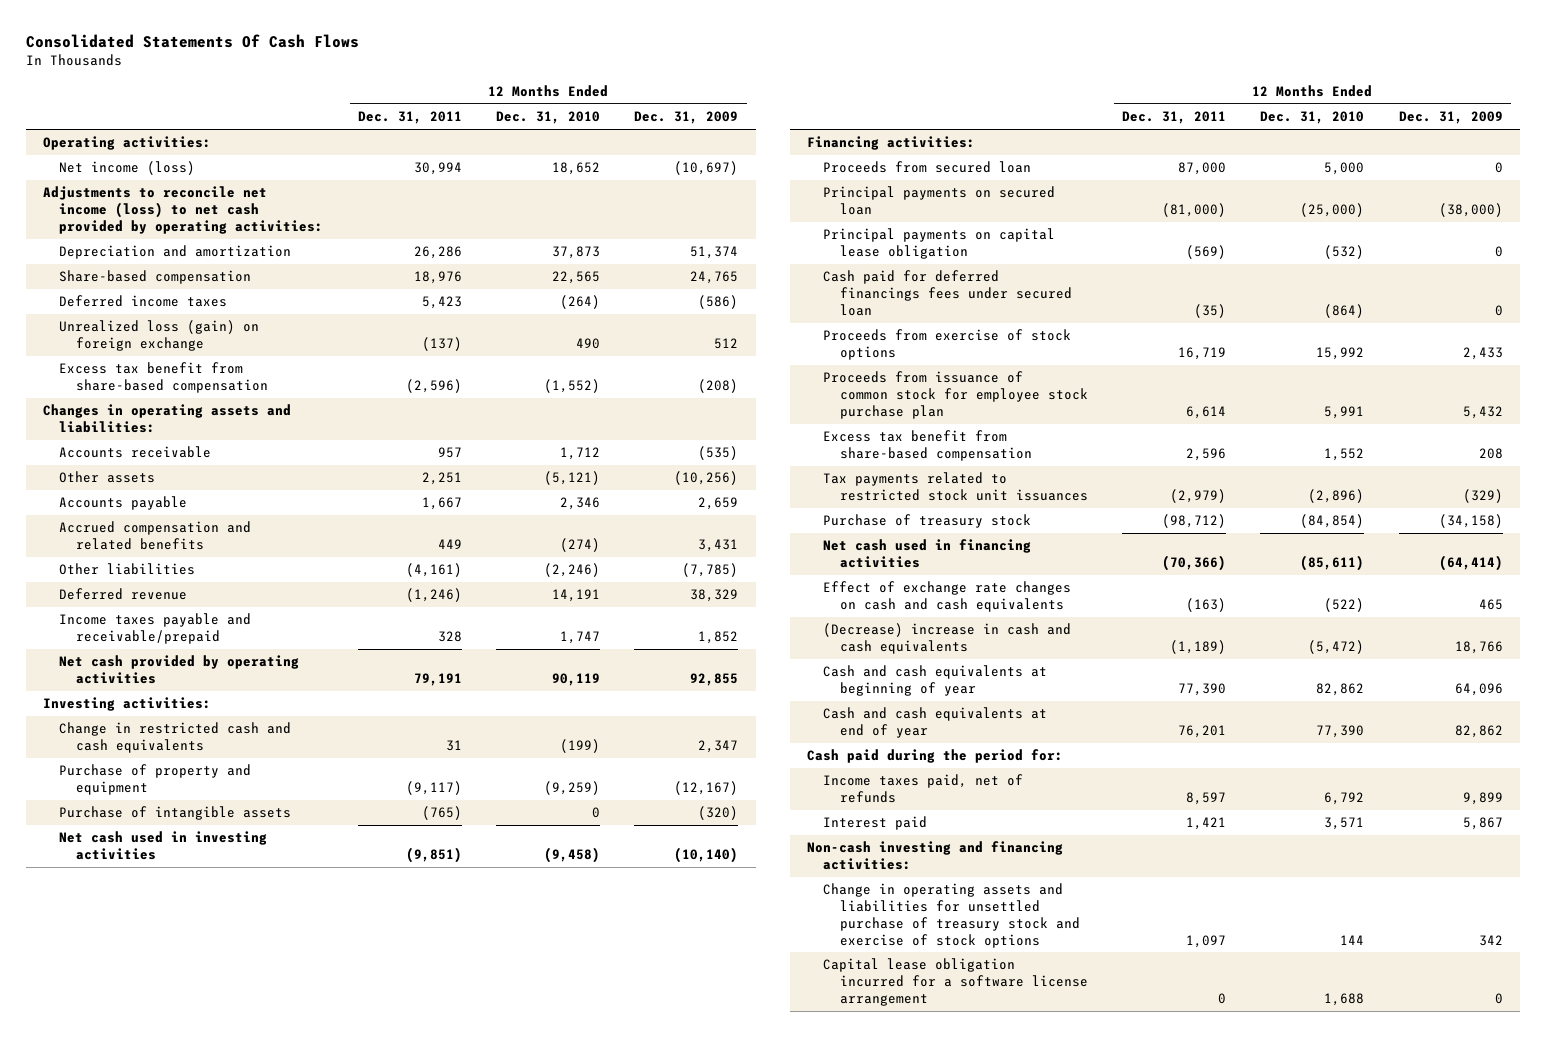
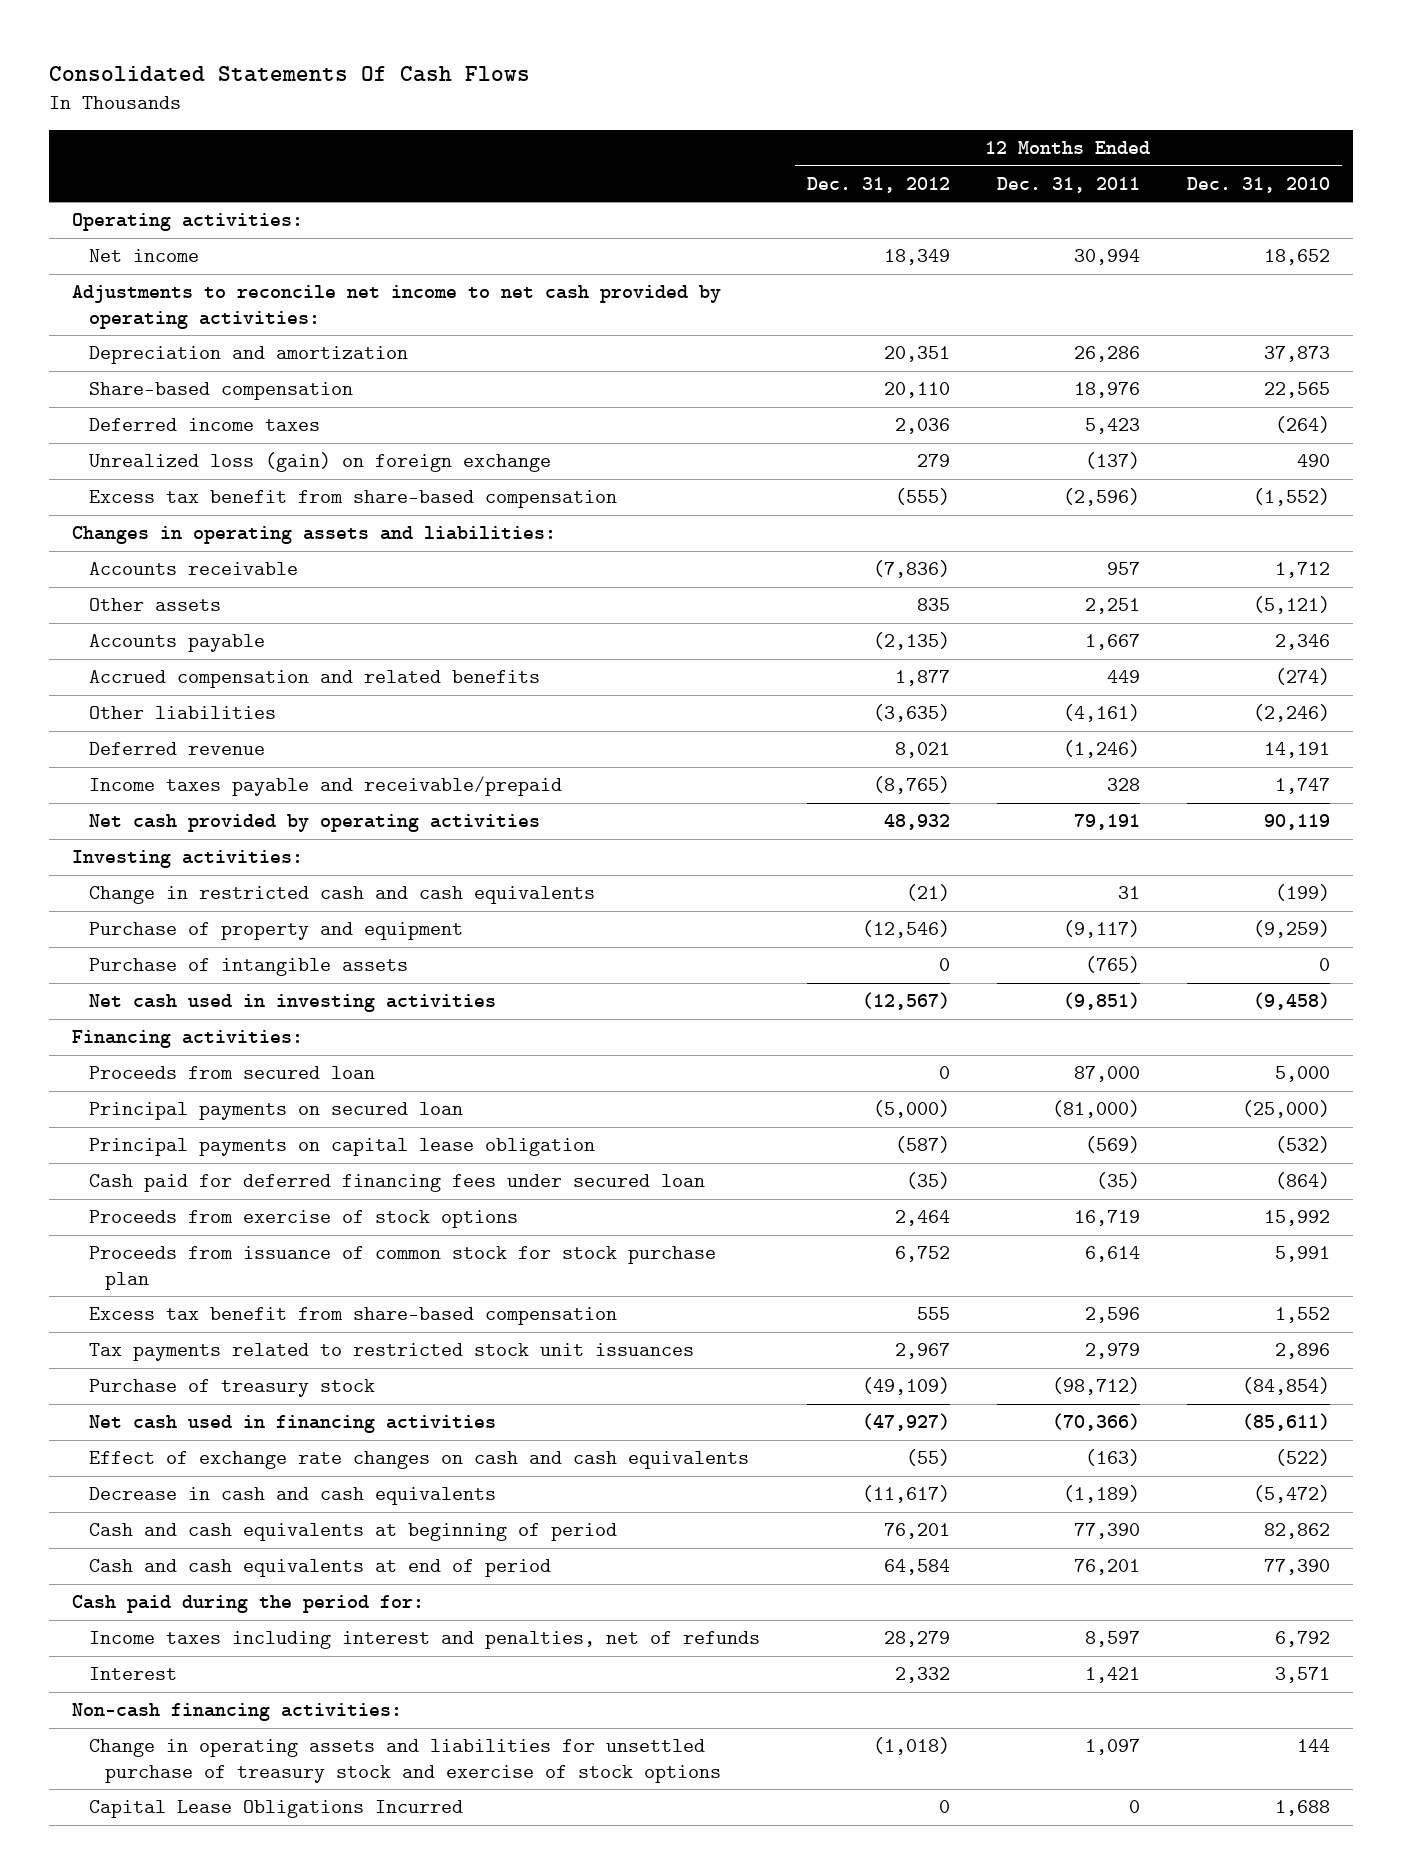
[634,111,739,125] Dec. 31, 2009 -> none
none -> [806,177,950,194] Dec. 31, 2012
[59,161,196,176] Net income (loss) -> [88,249,199,263] Net income
[42,186,324,234] Adjustments to reconcile net income (loss) to net cash provided by operating activities: -> [72,285,722,329] Adjustments to reconcile net income to net cash provided by operating activities:
[823,270,1073,316] Cash paid for deferred financings fees under secured loan -> [88,1174,705,1193] Cash paid for deferred financing fees under secured loan
[823,371,1089,419] Proceeds from issuance of common stock for employee stock purchase plan -> [88,1246,716,1290] Proceeds from issuance of common stock for stock purchase plan
[1170,489,1227,504] (2,979) -> [1084,1343,1140,1360] 2,979
[1308,489,1365,504] (2,896) -> [1274,1343,1330,1360] 2,896
[823,623,1072,655] (Decrease) increase in cash and cash equivalents -> [88,1487,496,1506] Decrease in cash and cash equivalents
[823,665,1048,697] Cash and cash equivalents at beginning of year -> [88,1523,617,1542] Cash and cash equivalents at beginning of period
[823,707,1048,739] Cash and cash equivalents at end of year -> [88,1559,551,1578] Cash and cash equivalents at end of period
[823,774,1024,804] Income taxes paid, net of refunds -> [88,1631,760,1650] Income taxes including interest and penalties, net of refunds
[823,816,928,831] Interest paid -> [88,1667,177,1681] Interest
[806,841,1063,871] Non-cash investing and financing activities: -> [72,1703,403,1722] Non-cash financing activities:
[823,958,1089,1006] Capital lease obligation incurred for a software license arrangement -> [88,1800,463,1819] Capital Lease Obligations Incurred

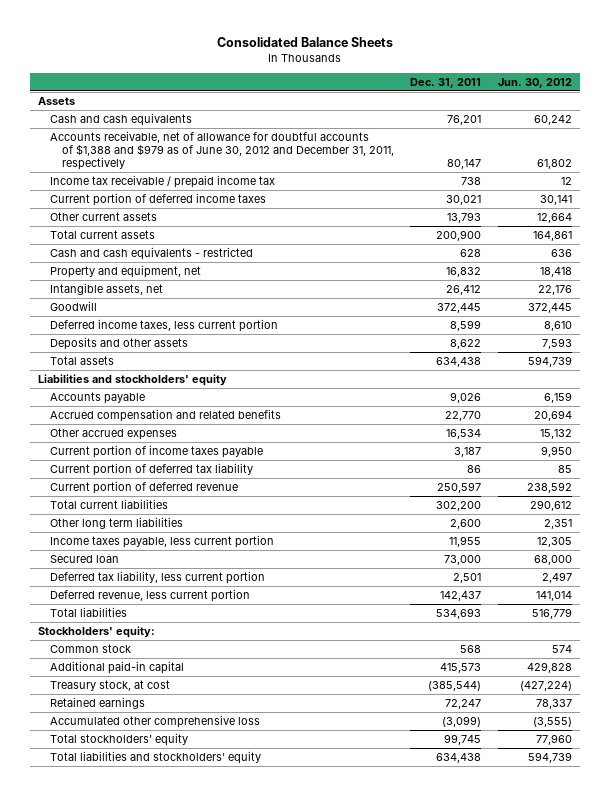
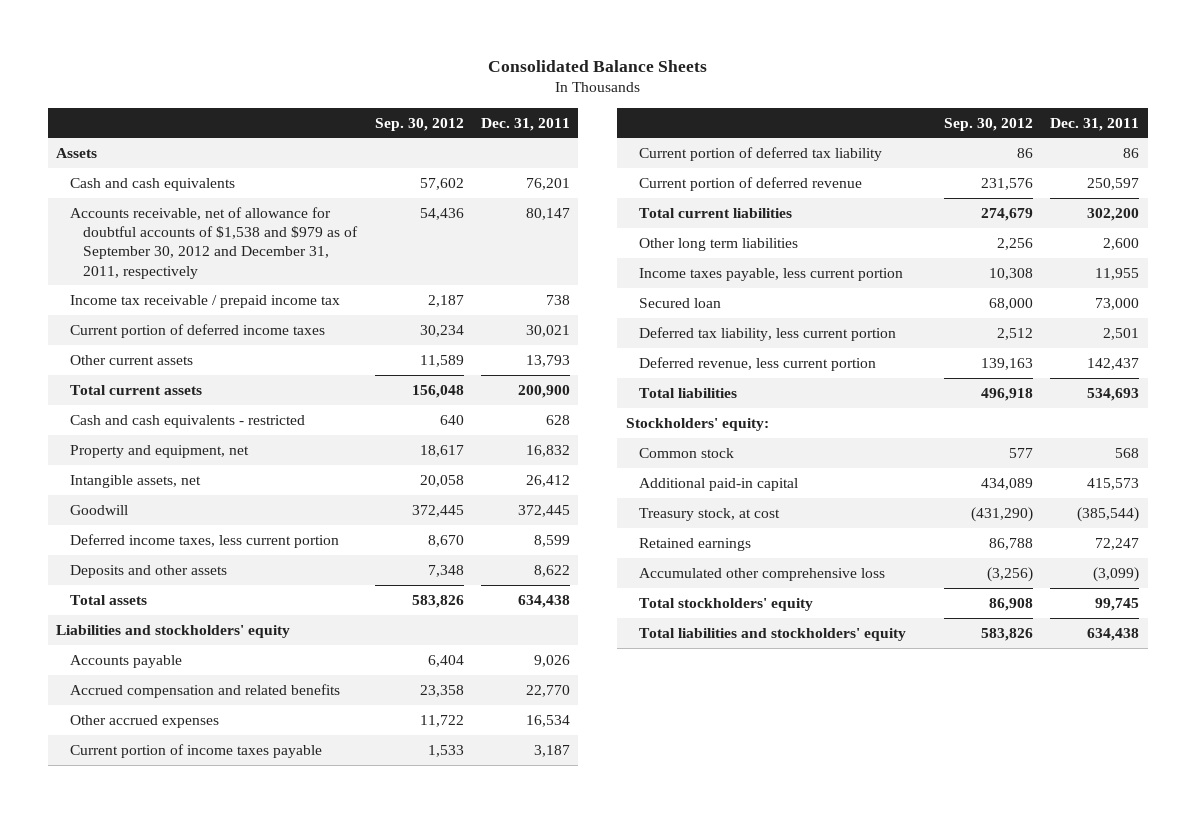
[497,77,572,88] Jun. 30, 2012 -> none
none -> [374,117,464,131] Sep. 30, 2012
[50,130,394,170] Accounts receivable, net of allowance for doubtful accounts of $1,388 and $979 as of June 30, 2012 and December 31, 2011, respectively -> [69,206,359,279] Accounts receivable, net of allowance for doubtful accounts of $1,538 and $979 as of September 30, 2012 and December 31, 2011, respectively

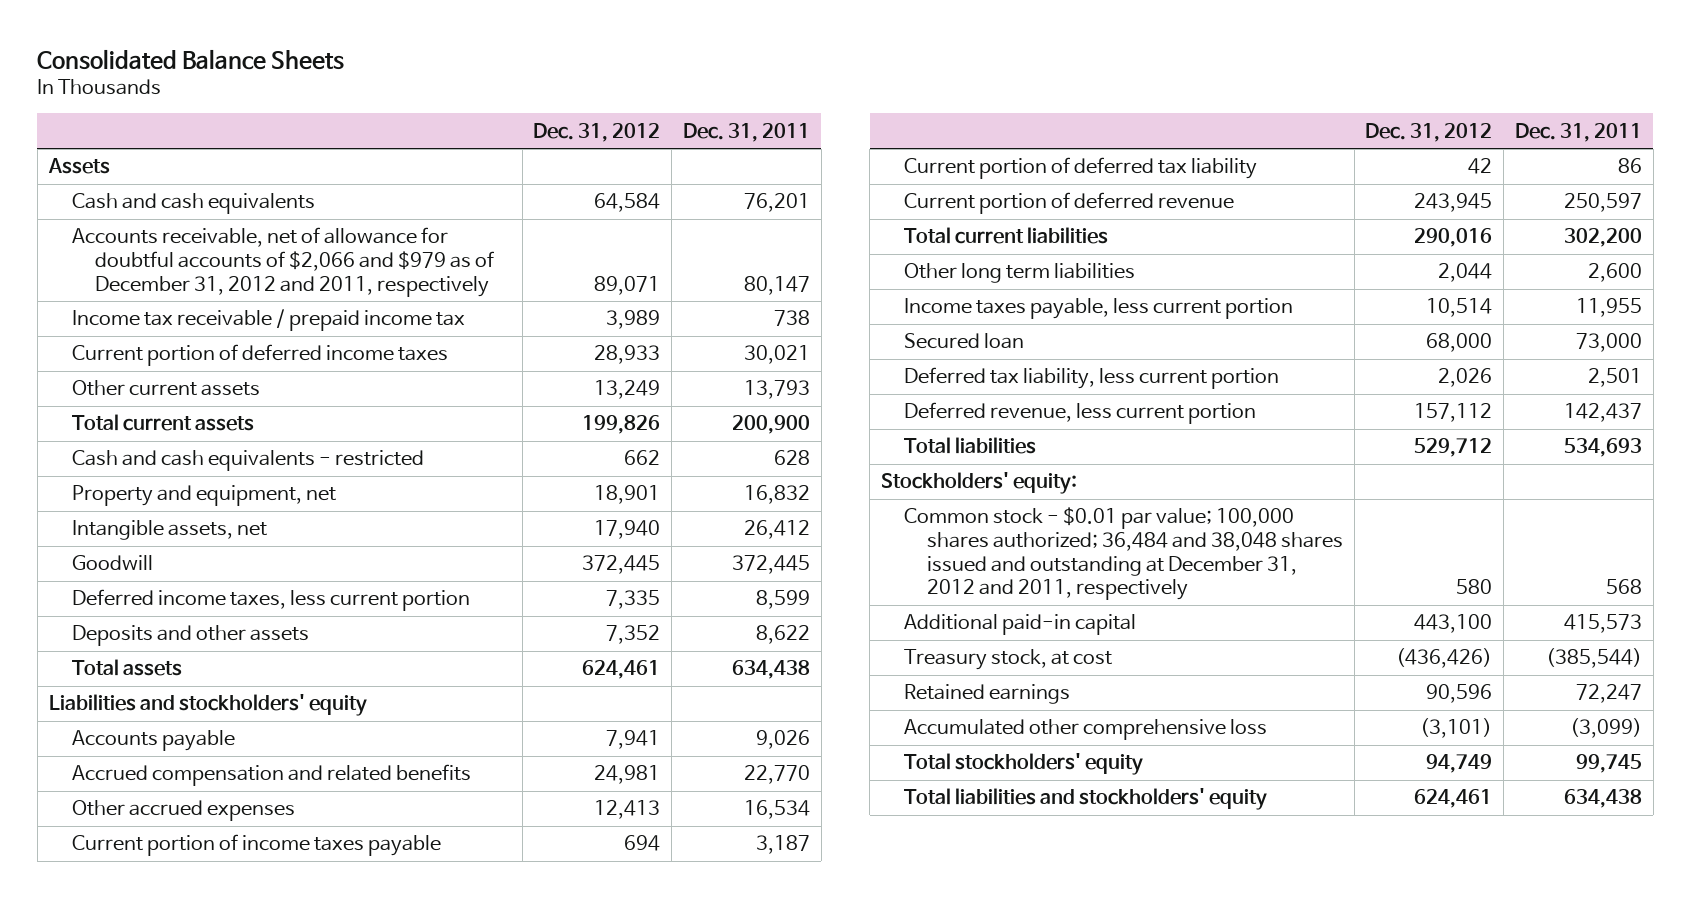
[374,117,464,131] Sep. 30, 2012 -> none
none -> [533,122,661,142] Dec. 31, 2012
[69,206,359,279] Accounts receivable, net of allowance for doubtful accounts of $1,538 and $979 as of September 30, 2012 and December 31, 2011, respectively -> [71,227,494,297] Accounts receivable, net of allowance for doubtful accounts of $2,066 and $979 as of December 31, 2012 and 2011, respectively
[639,447,735,458] Common stock -> [903,507,1344,601] Common stock - $0.01 par value; 100,000 shares authorized; 36,484 and 38,048 shares issued and outstanding at December 31, 2012 and 2011, respectively

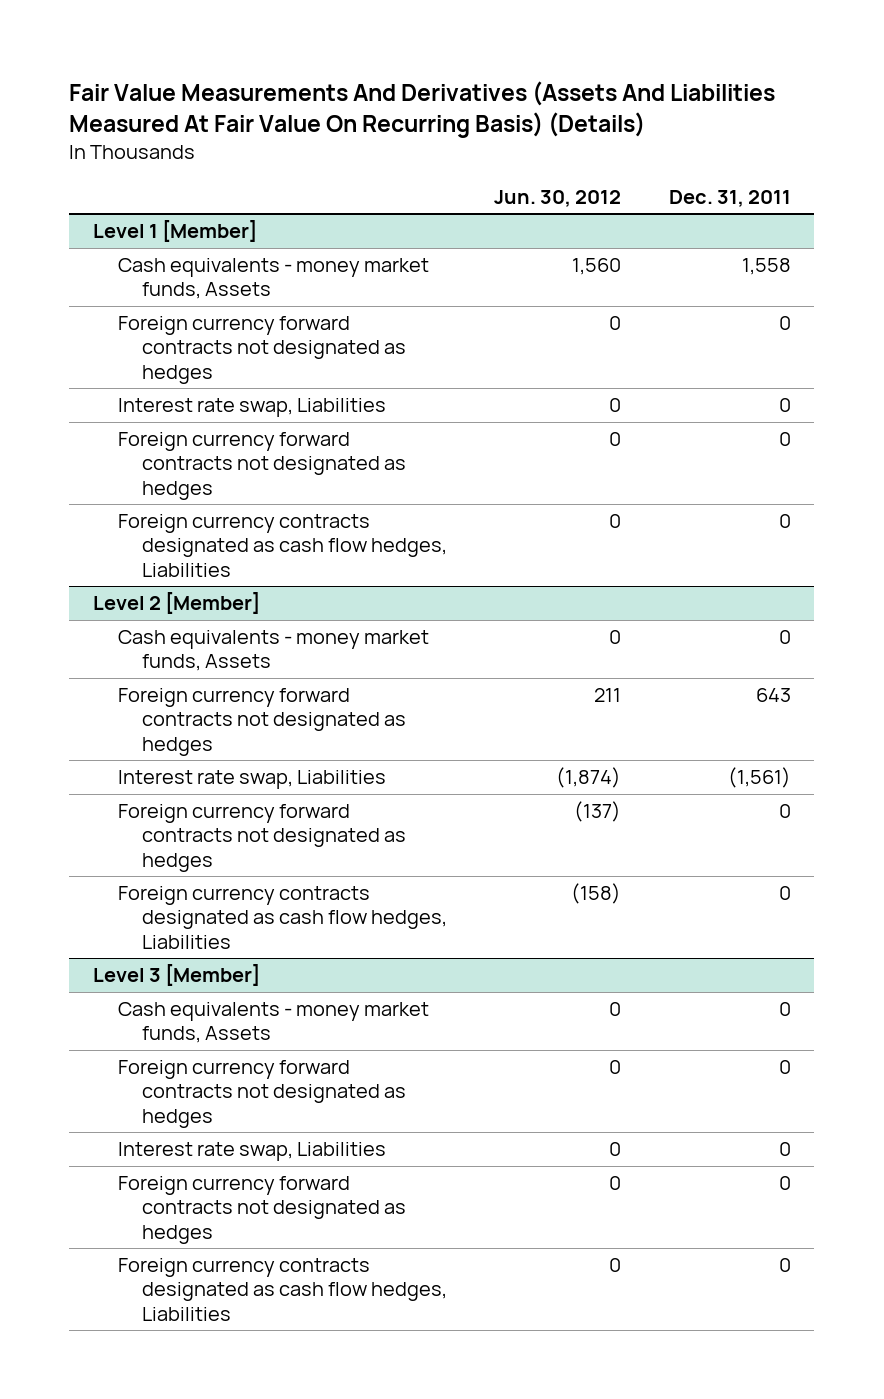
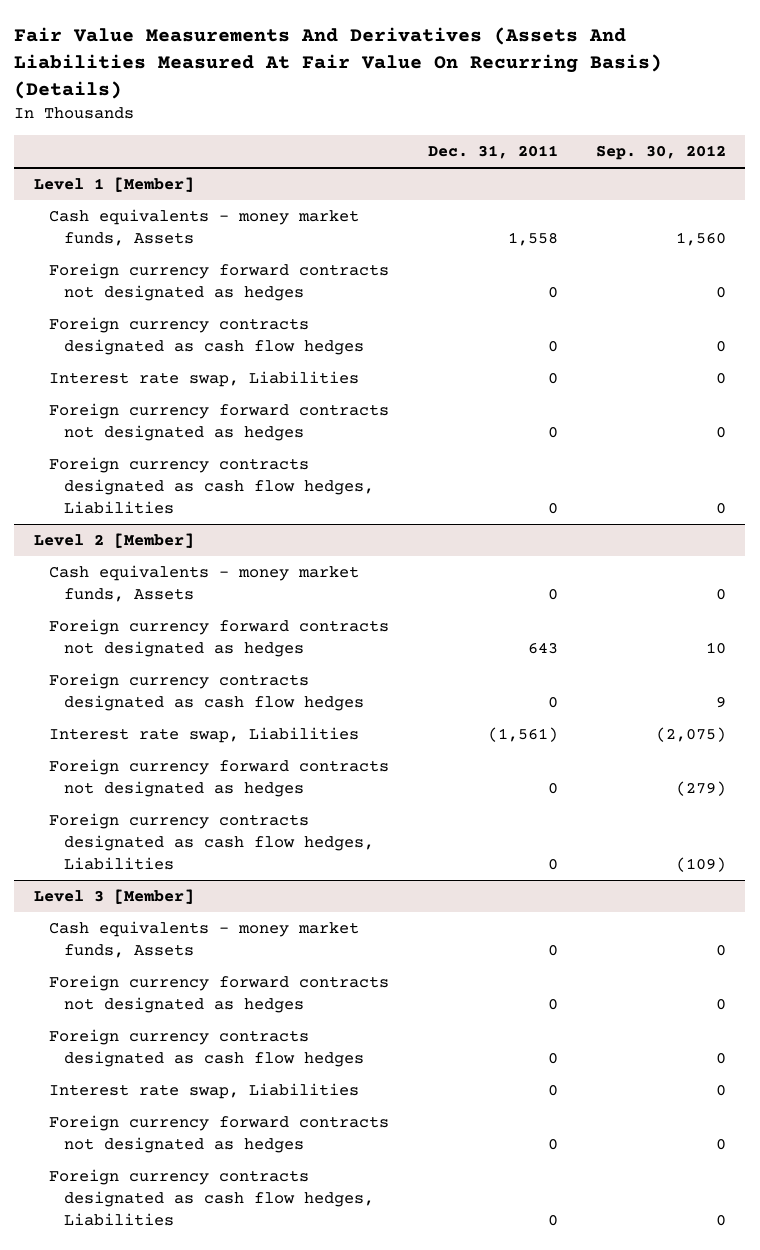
[494,189,622,207] Jun. 30, 2012 -> none
none -> [596,144,727,160] Sep. 30, 2012
none -> [49,317,365,355] Foreign currency contracts designated as cash flow hedges
none -> [49,673,365,711] Foreign currency contracts designated as cash flow hedges
none -> [49,1029,365,1067] Foreign currency contracts designated as cash flow hedges

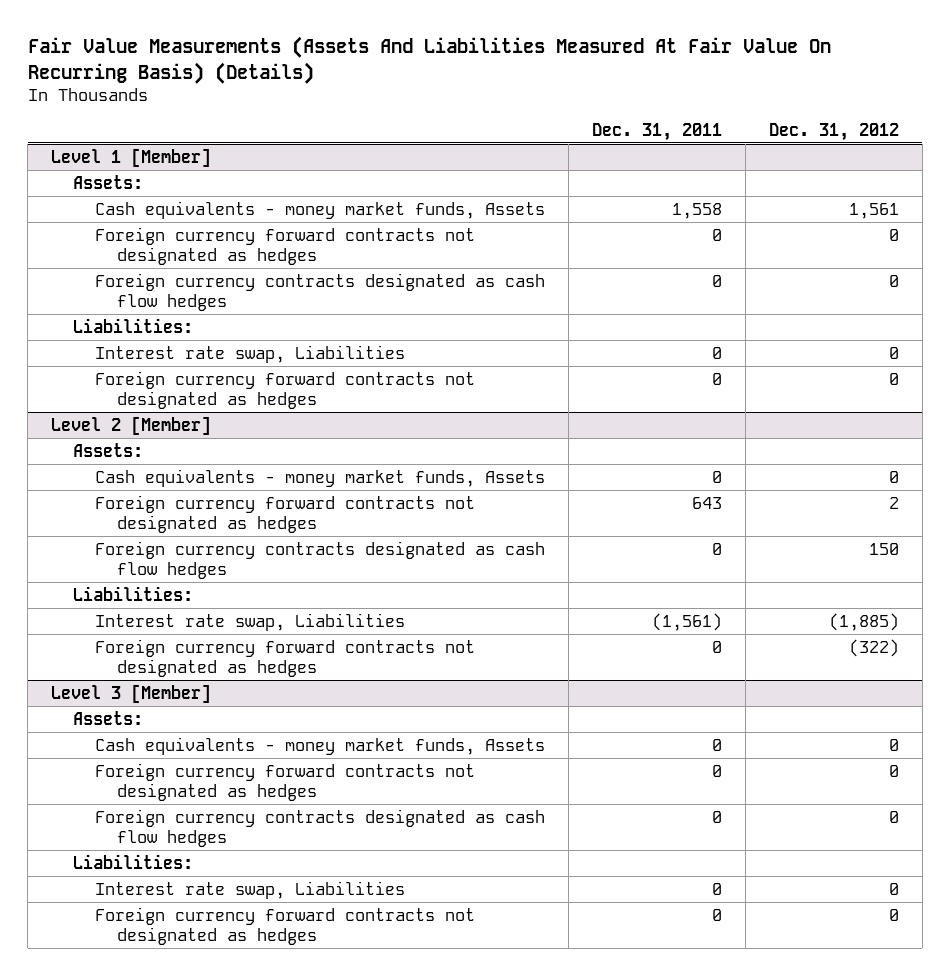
[14,27,663,99] Fair Value Measurements And Derivatives (Assets And Liabilities Measured At Fair Value On Recurring Basis) (Details) -> [27,36,831,84] Fair Value Measurements (Assets And Liabilities Measured At Fair Value On Recurring Basis) (Details)
[596,144,727,160] Sep. 30, 2012 -> none
none -> [768,122,899,141] Dec. 31, 2012
none -> [73,174,144,189] Assets:
none -> [73,317,194,333] Liabilities:
[49,457,375,514] Foreign currency contracts designated as cash flow hedges, Liabilities -> none
none -> [73,442,144,457] Assets:
none -> [73,585,194,601] Liabilities:
[49,813,375,870] Foreign currency contracts designated as cash flow hedges, Liabilities -> none
none -> [73,710,144,725] Assets:
none -> [73,853,194,869] Liabilities:
[49,1169,375,1226] Foreign currency contracts designated as cash flow hedges, Liabilities -> none

